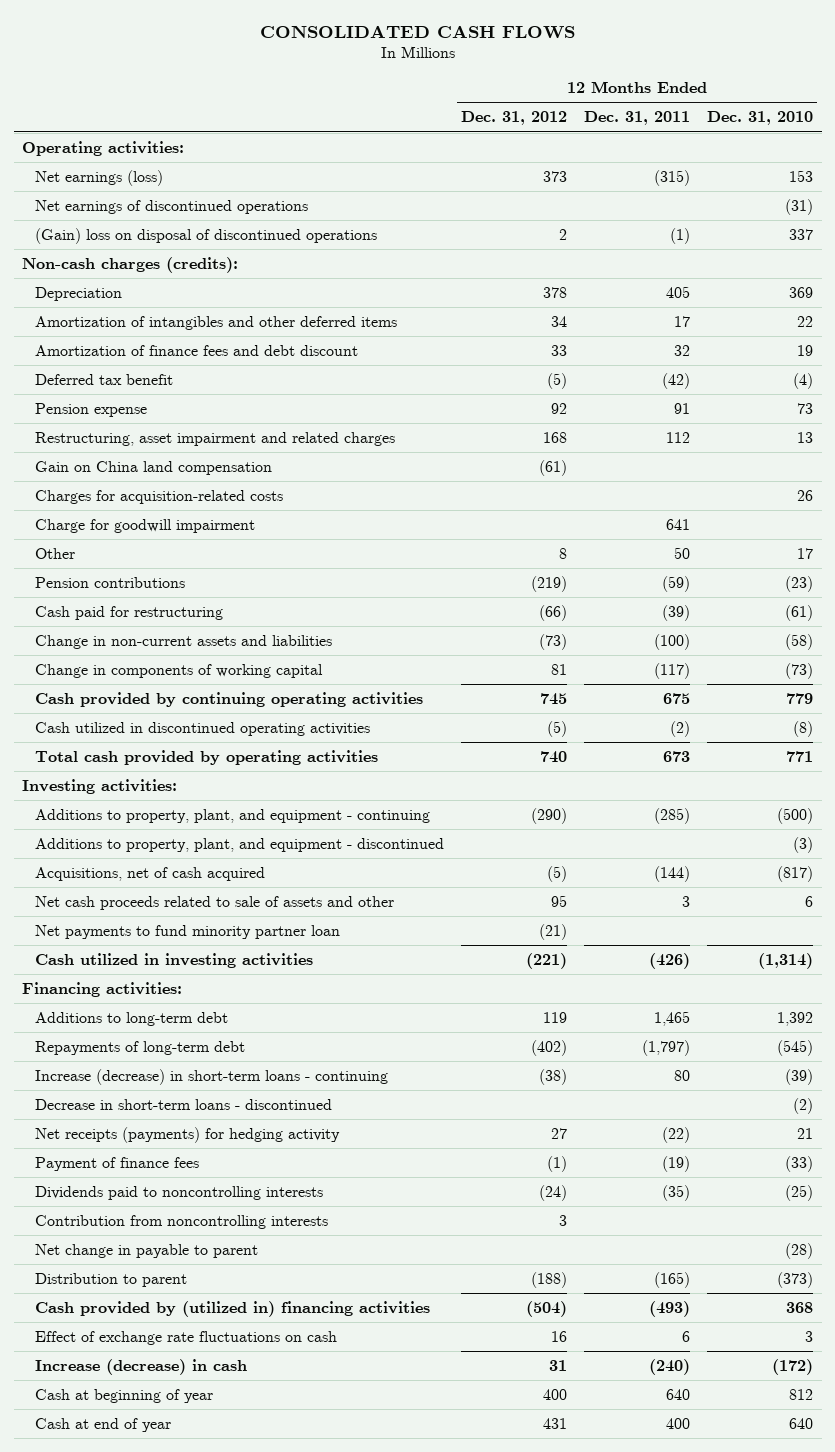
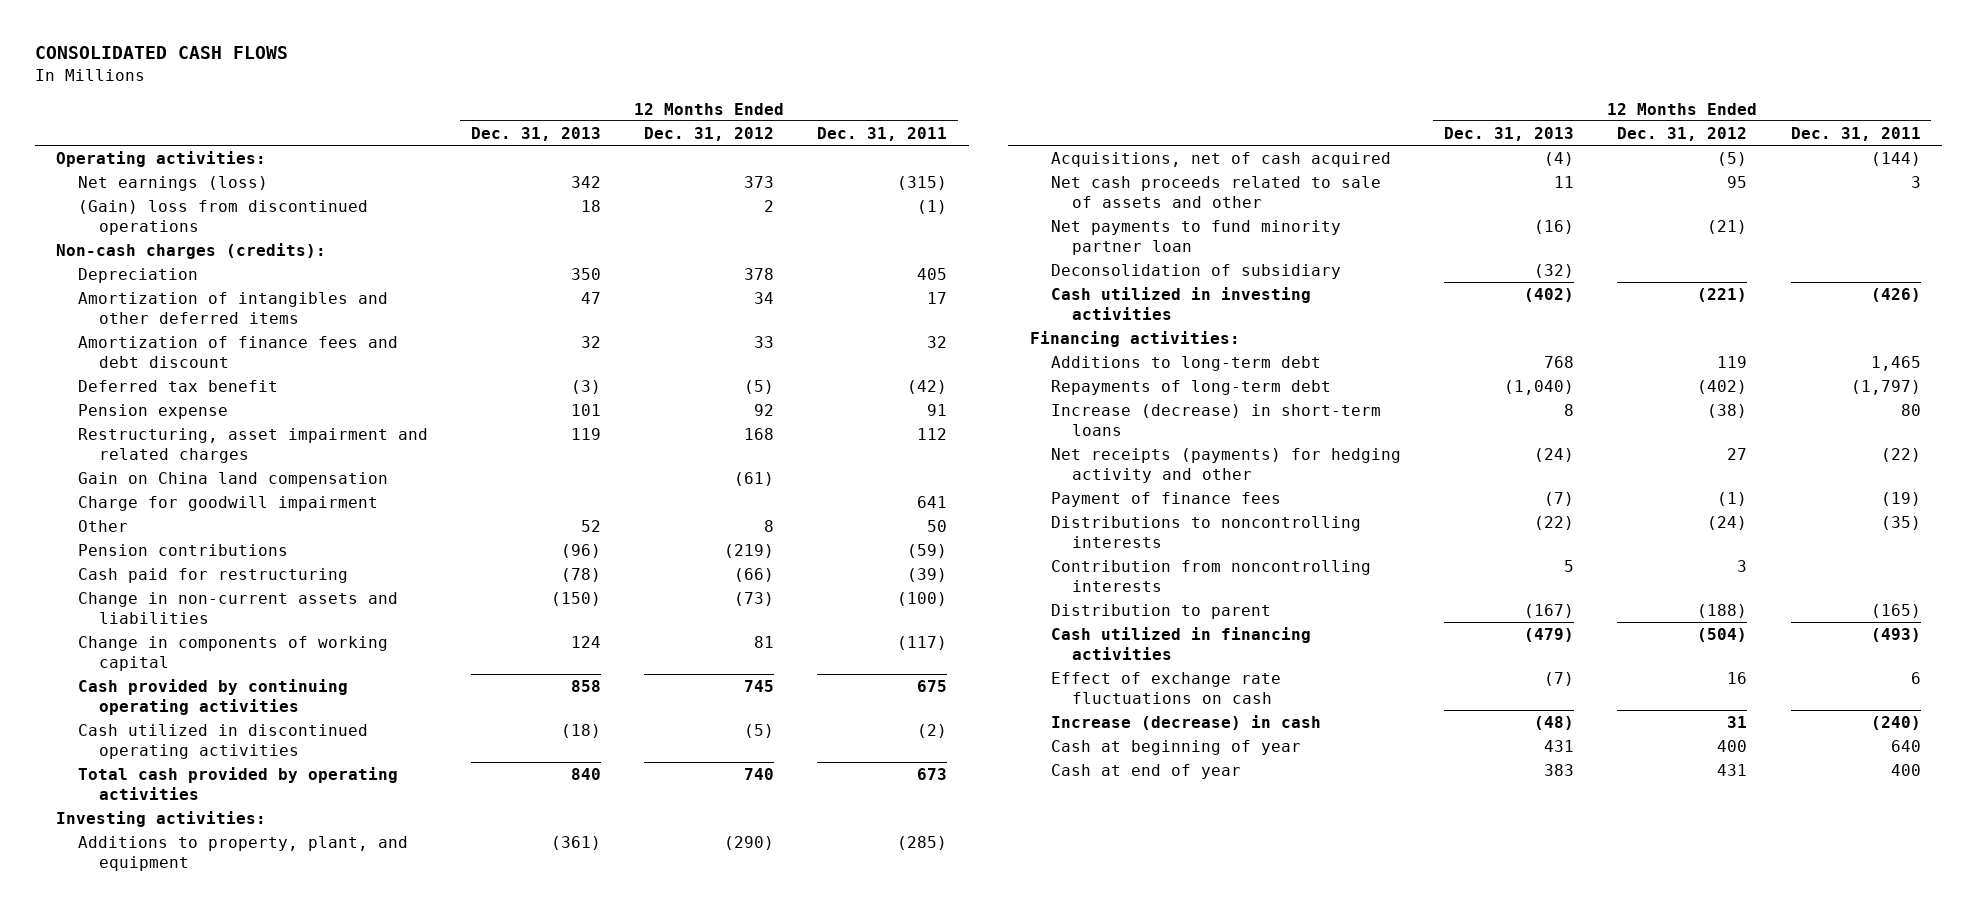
[707,111,814,126] Dec. 31, 2010 -> none
none -> [470,126,601,141] Dec. 31, 2013
[35,199,309,214] Net earnings of discontinued operations -> none
[35,227,378,244] (Gain) loss on disposal of discontinued operations -> [77,199,368,236] (Gain) loss from discontinued operations
[35,489,284,504] Charges for acquisition-related costs -> none
[35,837,445,852] Additions to property, plant, and equipment - discontinued -> none
[35,808,431,823] Additions to property, plant, and equipment - continuing -> [77,835,408,872] Additions to property, plant, and equipment
none -> [1051,263,1342,279] Deconsolidation of subsidiary
[35,1098,333,1110] Decrease in short-term loans - discontinued -> none
[35,1068,389,1085] Increase (decrease) in short-term loans - continuing -> [1051,403,1382,437] Increase (decrease) in short-term loans
[35,1126,341,1143] Net receipts (payments) for hedging activity -> [1051,447,1402,484] Net receipts (payments) for hedging activity and other
[35,1185,324,1200] Dividends paid to noncontrolling interests -> [1051,515,1362,549] Distributions to noncontrolling interests
[35,1243,259,1258] Net change in payable to parent -> none
[35,1300,431,1317] Cash provided by (utilized in) financing activities -> [1051,626,1312,661] Cash utilized in financing activities

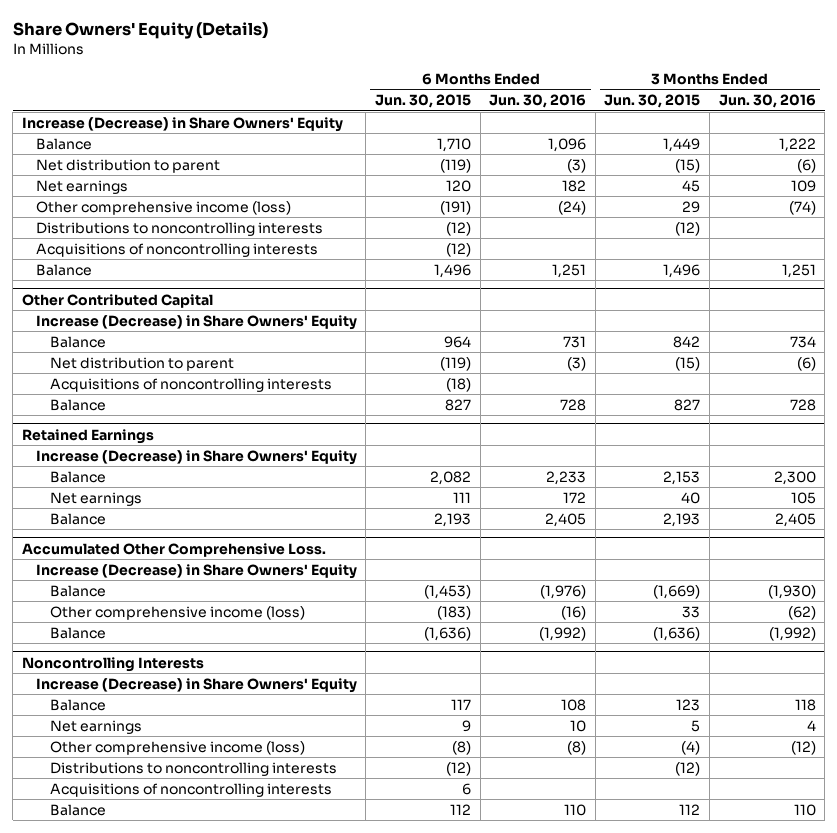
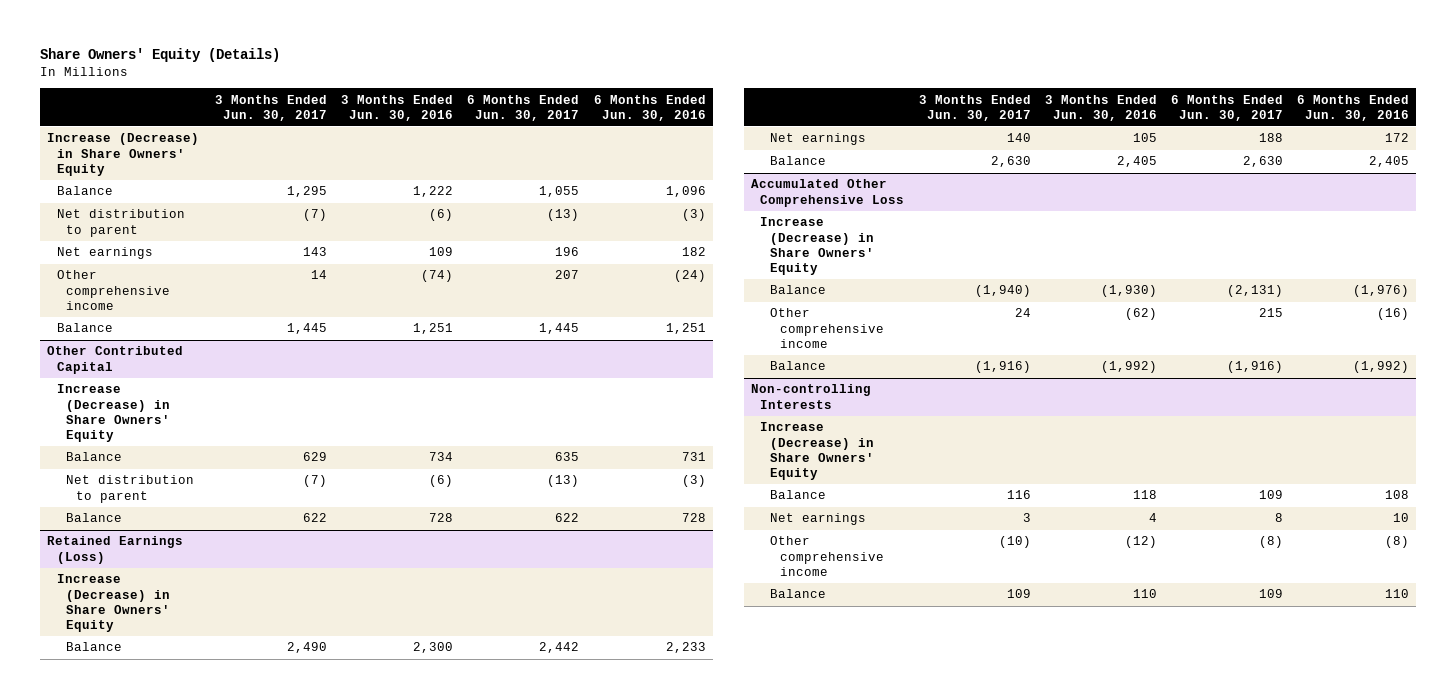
[374,94,471,109] Jun. 30, 2015 -> none
[604,94,701,109] Jun. 30, 2015 -> none
none -> [215,94,328,121] 3 Months Ended Jun. 30, 2017
none -> [467,94,580,121] 6 Months Ended Jun. 30, 2017
[35,221,323,236] Distributions to noncontrolling interests -> none
[35,242,318,257] Acquisitions of noncontrolling interests -> none
[35,200,291,215] Other comprehensive income (loss) -> [56,270,171,310] Other comprehensive income
[49,377,332,392] Acquisitions of noncontrolling interests -> none
[21,428,154,444] Retained Earnings -> [47,536,184,564] Retained Earnings (Loss)
[21,542,326,557] Accumulated Other Comprehensive Loss. -> [750,179,905,207] Accumulated Other Comprehensive Loss
[49,605,305,620] Other comprehensive income (loss) -> [770,308,884,348] Other comprehensive income
[21,656,204,672] Noncontrolling Interests -> [750,384,871,409] Non-controlling Interests
[49,761,337,776] Distributions to noncontrolling interests -> none
[49,782,332,797] Acquisitions of noncontrolling interests -> none
[49,740,305,755] Other comprehensive income (loss) -> [770,536,884,576] Other comprehensive income

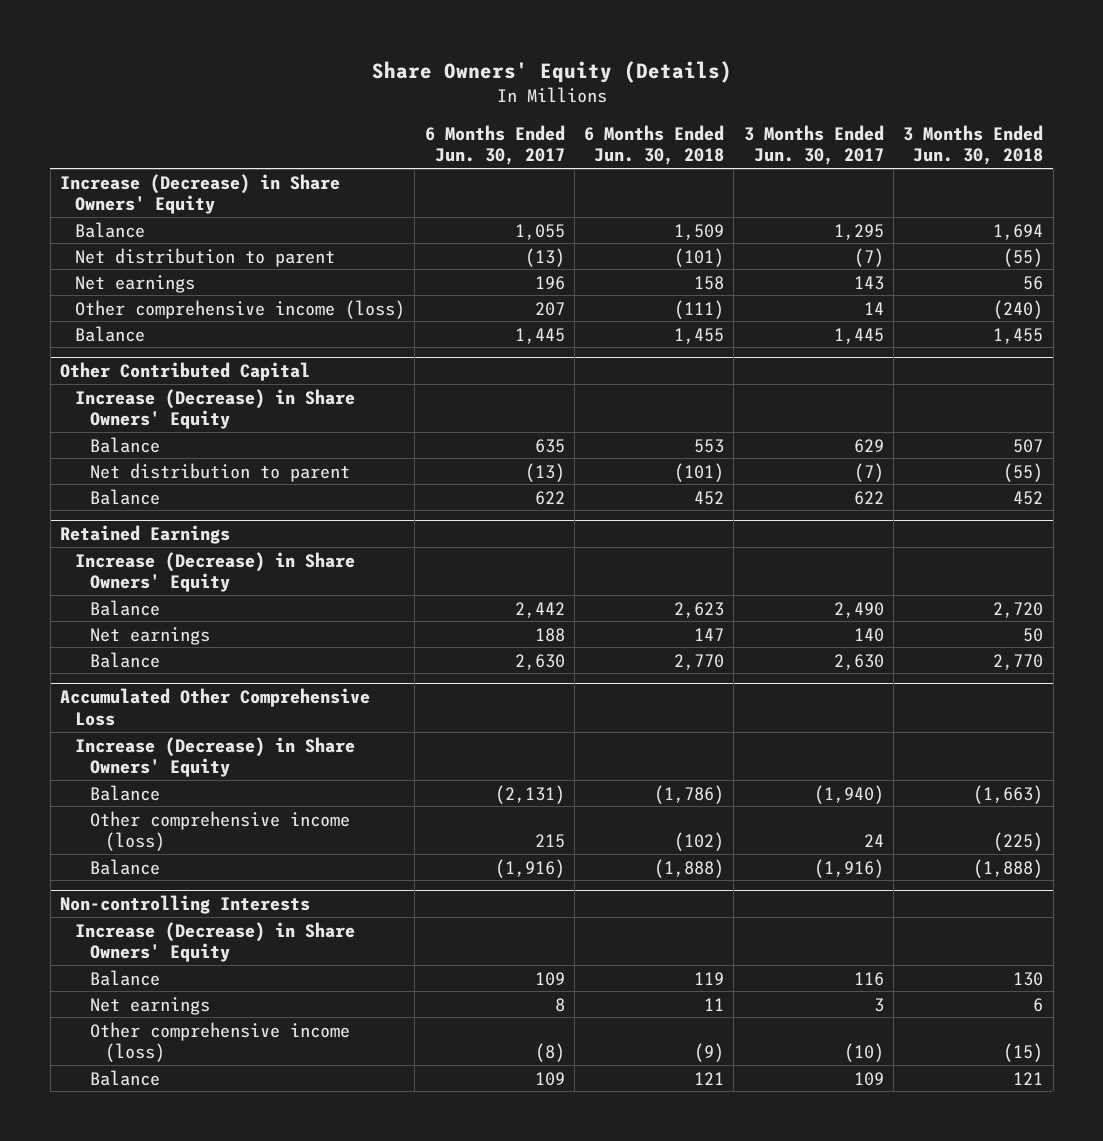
[341,94,454,121] 3 Months Ended Jun. 30, 2016 -> none
[593,94,706,121] 6 Months Ended Jun. 30, 2016 -> none
none -> [584,124,725,166] 6 Months Ended Jun. 30, 2018
none -> [903,124,1044,166] 3 Months Ended Jun. 30, 2018
[56,270,171,310] Other comprehensive income -> [74,299,405,319] Other comprehensive income (loss)
[47,536,184,564] Retained Earnings (Loss) -> [60,525,231,545] Retained Earnings
[770,308,884,348] Other comprehensive income -> [89,810,350,852] Other comprehensive income (loss)
[770,536,884,576] Other comprehensive income -> [89,1021,350,1063] Other comprehensive income (loss)

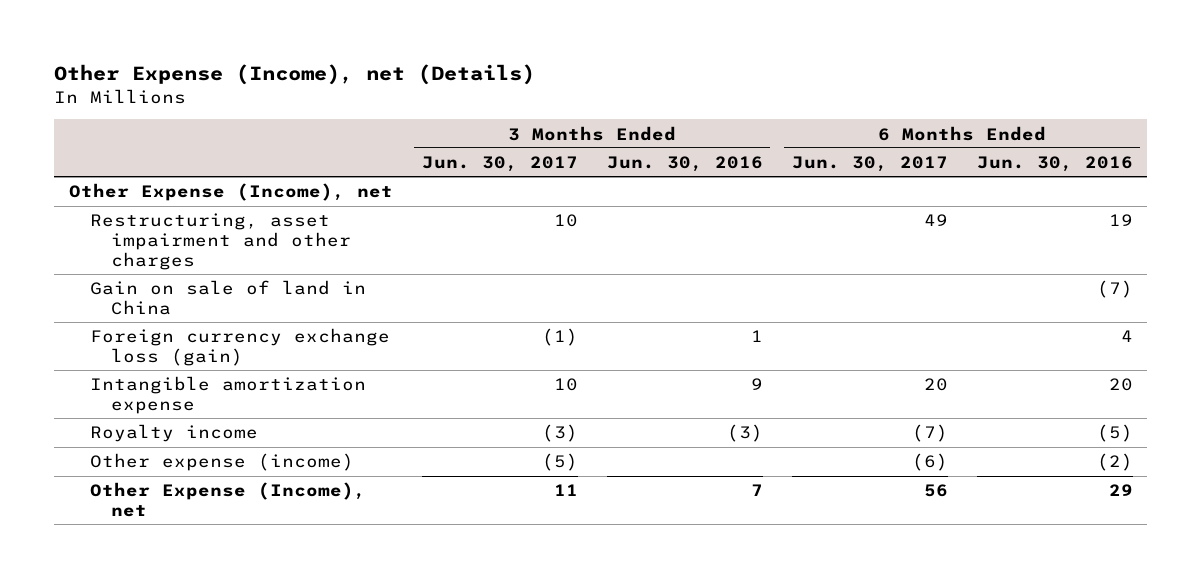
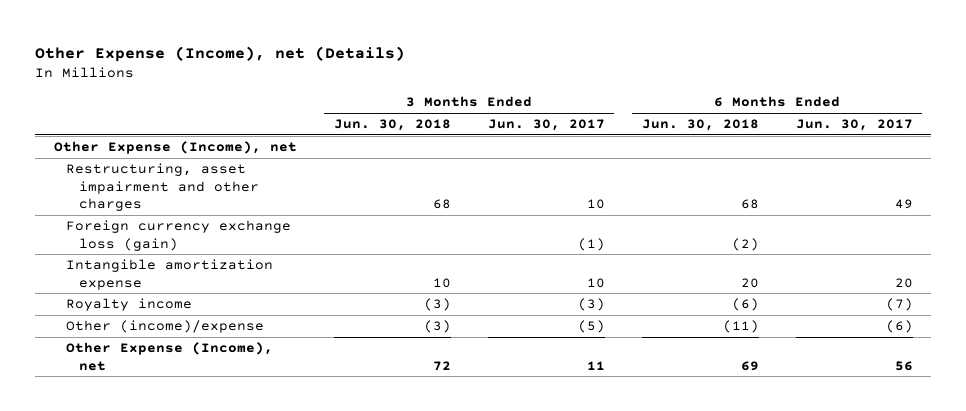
[606,156,763,173] Jun. 30, 2016 -> none
[976,156,1133,173] Jun. 30, 2016 -> none
none -> [333,119,451,132] Jun. 30, 2018
none -> [641,119,759,132] Jun. 30, 2018
[89,280,366,315] Gain on sale of land in China -> none
[89,453,354,472] Other expense (income) -> [66,320,265,334] Other (income)/expense

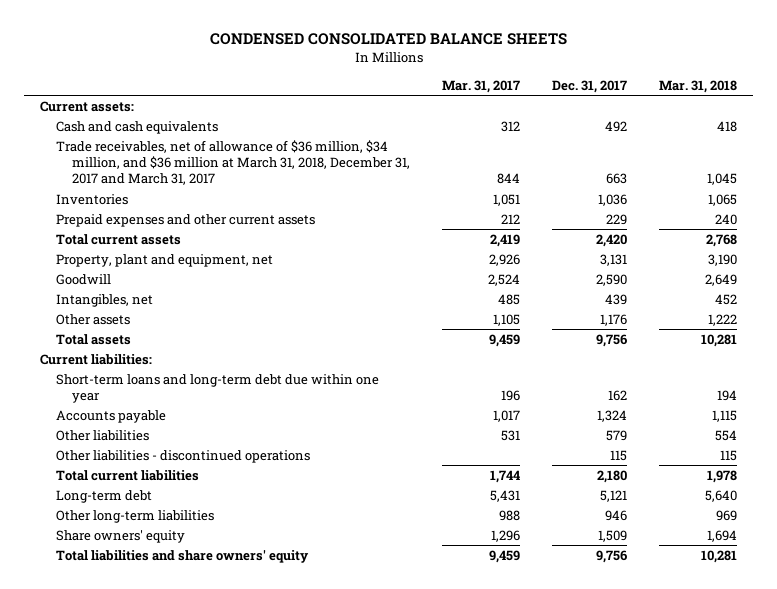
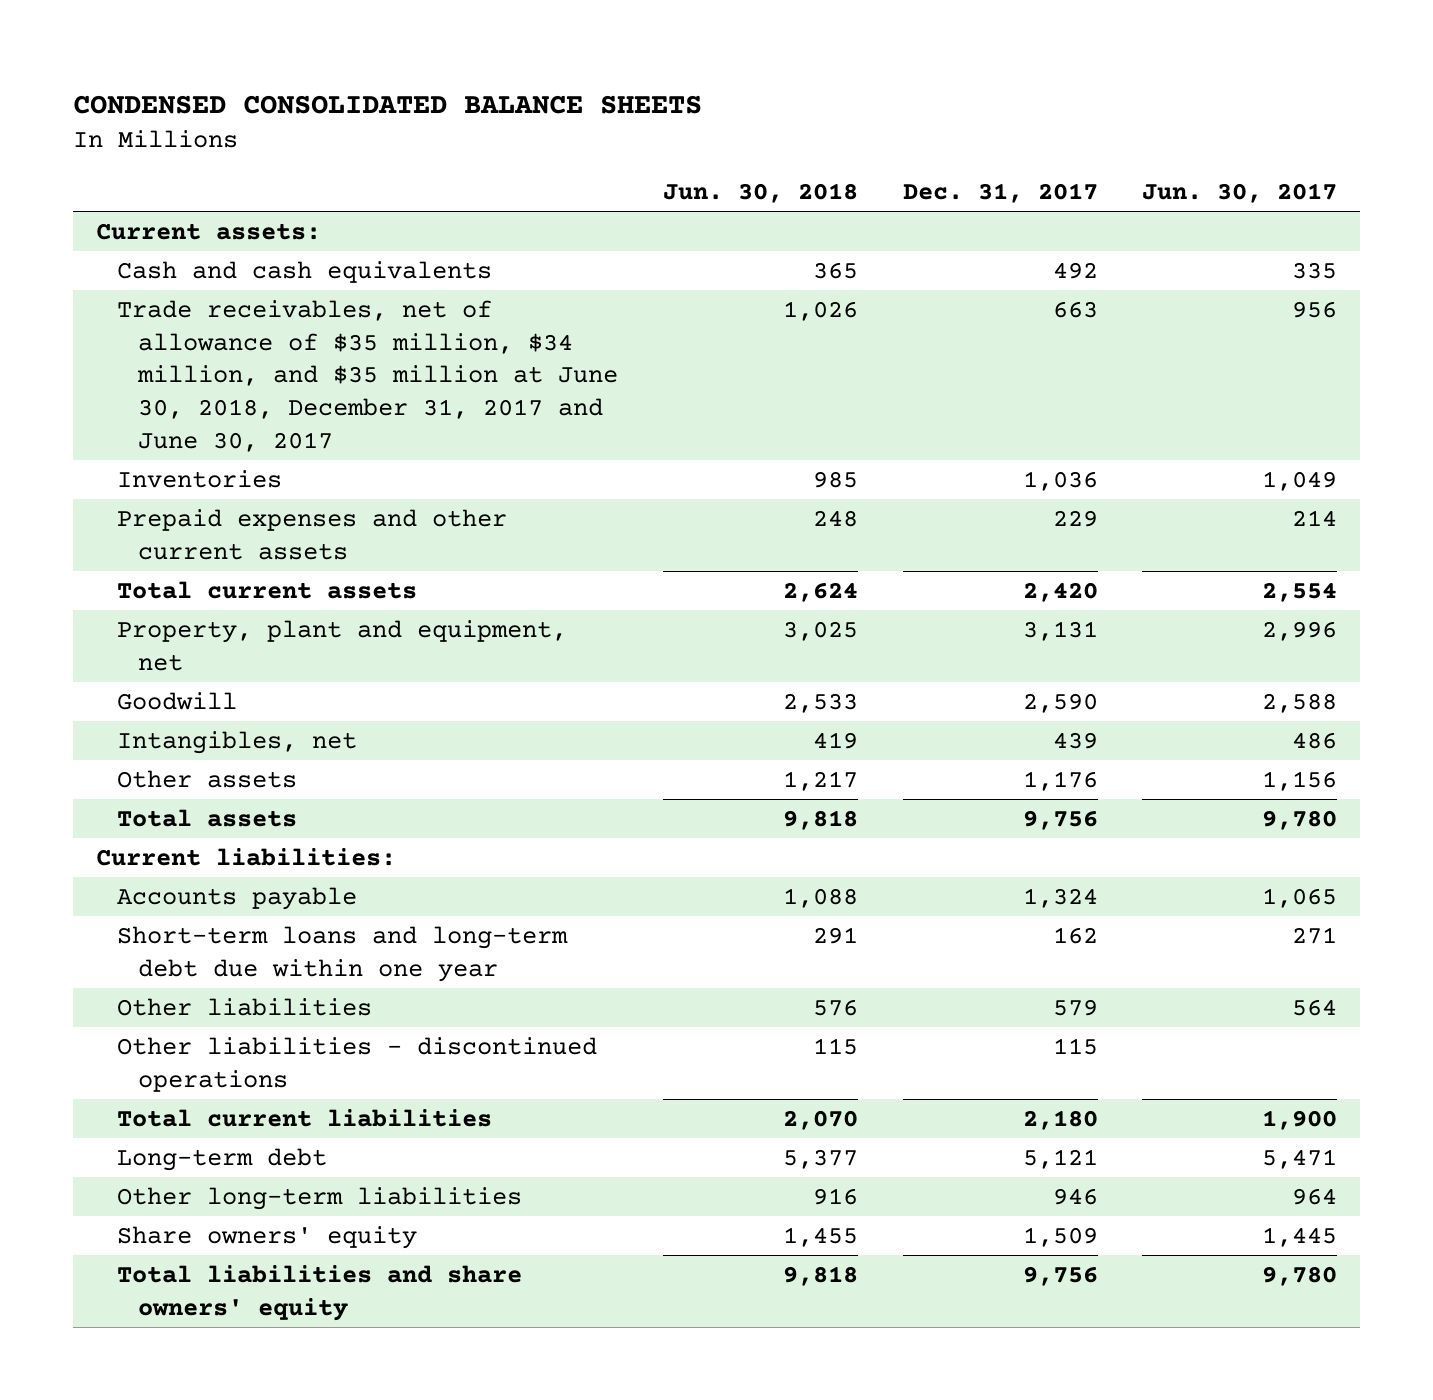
[442,80,521,94] Mar. 31, 2017 -> none
[659,80,738,94] Mar. 31, 2018 -> none
none -> [663,183,859,204] Jun. 30, 2018
none -> [1142,183,1338,204] Jun. 30, 2017
[55,139,411,186] Trade receivables, net of allowance of $36 million, $34 million, and $36 million at March 31, 2018, December 31, 2017 and March 31, 2017 -> [117,299,619,453] Trade receivables, net of allowance of $35 million, $34 million, and $35 million at June 30, 2018, December 31, 2017 and June 30, 2017
[55,373,379,404] Short-term loans and long-term debt due within one year -> [117,925,569,982] Short-term loans and long-term debt due within one year

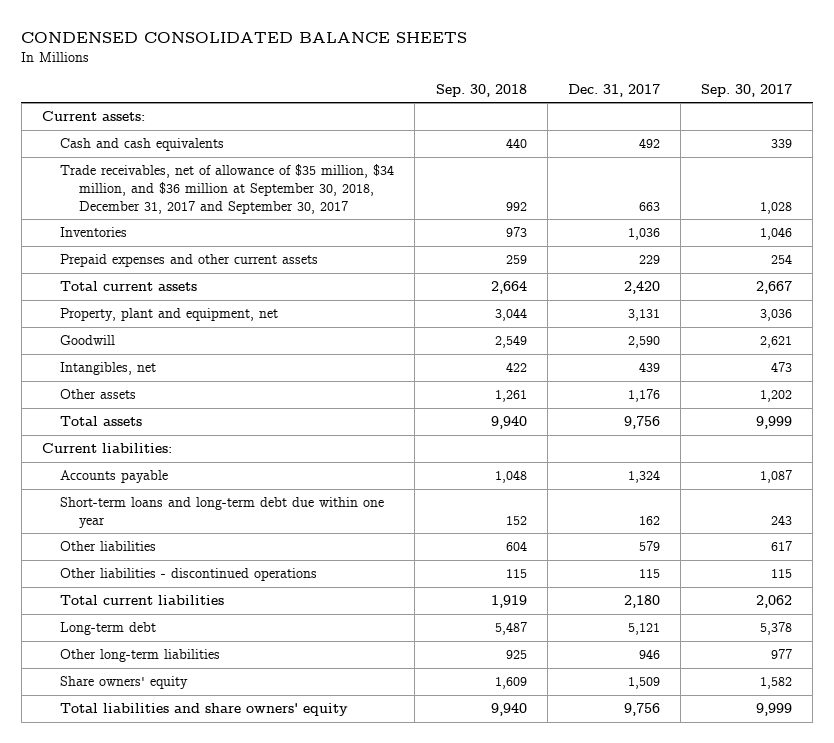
[663,183,859,204] Jun. 30, 2018 -> none
[1142,183,1338,204] Jun. 30, 2017 -> none
none -> [435,83,527,97] Sep. 30, 2018
none -> [701,83,793,97] Sep. 30, 2017
[117,299,619,453] Trade receivables, net of allowance of $35 million, $34 million, and $35 million at June 30, 2018, December 31, 2017 and June 30, 2017 -> [60,164,395,214] Trade receivables, net of allowance of $35 million, $34 million, and $36 million at September 30, 2018, December 31, 2017 and September 30, 2017

